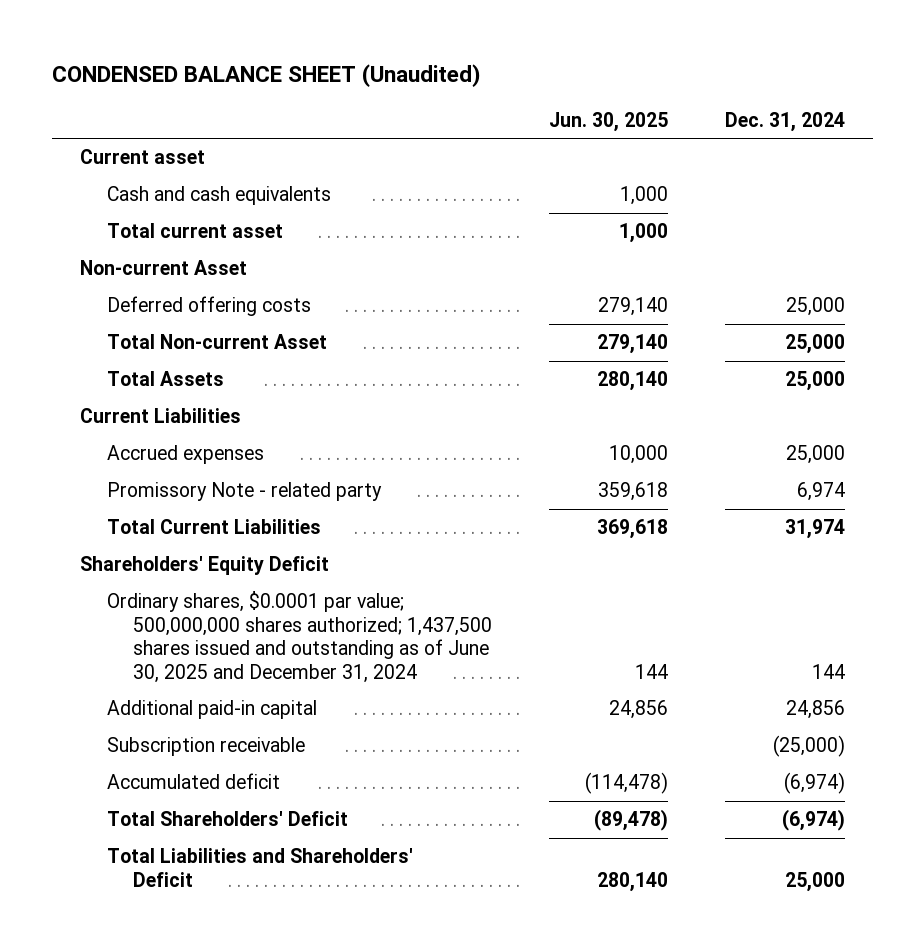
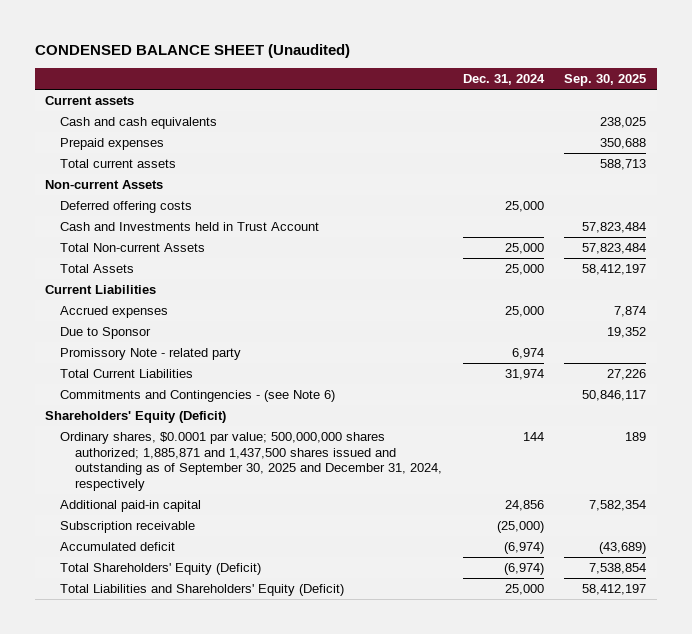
[548,111,668,132] Jun. 30, 2025 -> none
none -> [564,74,647,87] Sep. 30, 2025
[79,149,205,165] Current asset -> [45,96,135,106] Current assets
none -> [60,138,165,151] Prepaid expenses
[106,223,283,239] Total current asset -> [60,159,177,169] Total current assets
[79,260,247,276] Non-current Asset -> [45,180,164,190] Non-current Assets
none -> [60,222,320,232] Cash and Investments held in Trust Account
[106,334,327,350] Total Non-current Asset -> [60,243,206,253] Total Non-current Assets
none -> [60,327,152,340] Due to Sponsor
none -> [60,390,336,403] Commitments and Contingencies - (see Note 6)
[79,556,329,576] Shareholders' Equity Deficit -> [45,411,227,424] Shareholders' Equity (Deficit)
[106,591,493,683] Ordinary shares, $0.0001 par value; 500,000,000 shares authorized; 1,437,500 shares issued and outstanding as of June 30, 2025 and December 31, 2024 -> [60,432,442,491] Ordinary shares, $0.0001 par value; 500,000,000 shares authorized; 1,885,871 and 1,437,500 shares issued and outstanding as of September 30, 2025 and December 31, 2024, respectively
[106,811,348,827] Total Shareholders' Deficit -> [60,563,262,576] Total Shareholders' Equity (Deficit)
[106,848,413,887] Total Liabilities and Shareholders' Deficit -> [60,584,345,597] Total Liabilities and Shareholders' Equity (Deficit)

